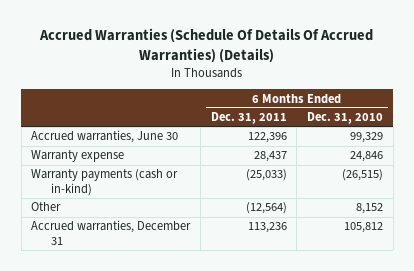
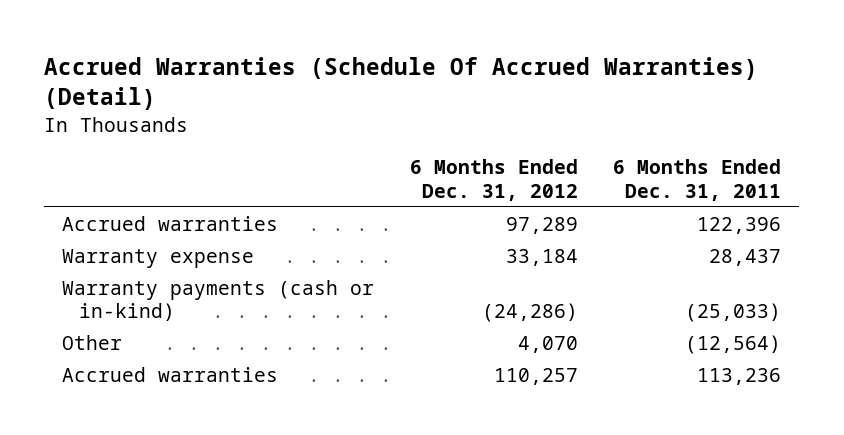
[39,28,374,63] Accrued Warranties (Schedule Of Details Of Accrued Warranties) (Details) -> [44,56,759,111] Accrued Warranties (Schedule Of Accrued Warranties) (Detail)
[306,112,383,125] Dec. 31, 2010 -> none
none -> [409,159,578,201] 6 Months Ended Dec. 31, 2012
[31,130,179,144] Accrued warranties, June 30 -> [62,215,279,231] Accrued warranties
[31,220,192,245] Accrued warranties, December 31 -> [62,366,279,382] Accrued warranties

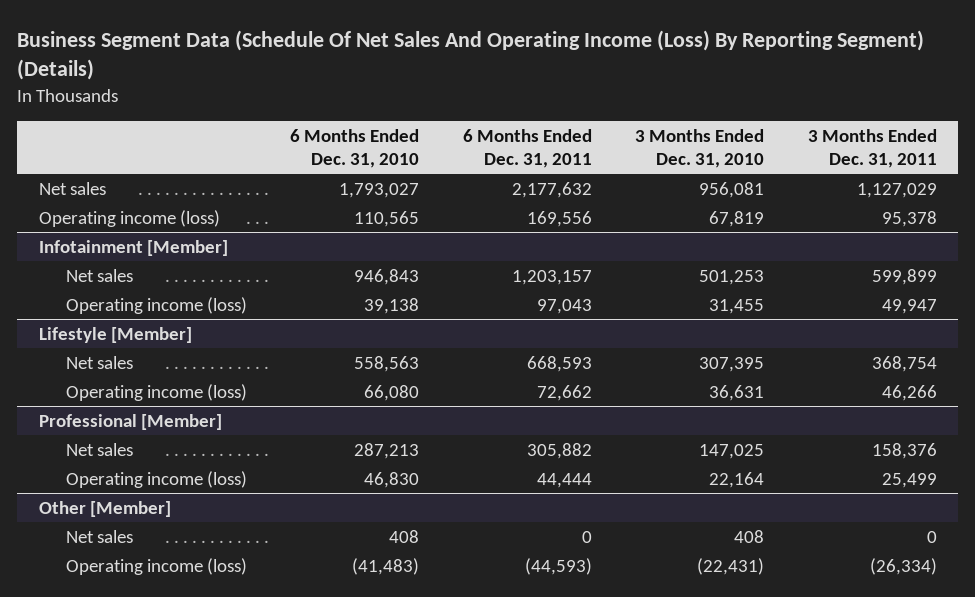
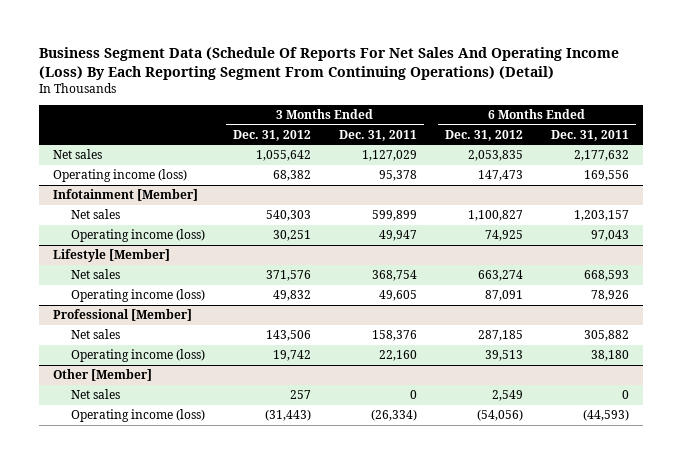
[16,29,924,81] Business Segment Data (Schedule Of Net Sales And Operating Income (Loss) By Reporting Segment) (Details) -> [39,46,620,80] Business Segment Data (Schedule Of Reports For Net Sales And Operating Income (Loss) By Each Reporting Segment From Continuing Operations) (Detail)
[290,128,420,169] 6 Months Ended Dec. 31, 2010 -> none
[635,128,765,169] 3 Months Ended Dec. 31, 2010 -> none
none -> [232,129,311,141] Dec. 31, 2012
none -> [444,129,523,141] Dec. 31, 2012
[536,384,592,401] 72,662 -> [590,290,629,302] 78,926
[881,384,937,401] 46,266 -> [378,290,417,302] 49,605
[536,472,592,488] 44,444 -> [590,350,629,362] 38,180
[881,472,937,488] 25,499 -> [378,350,417,362] 22,160

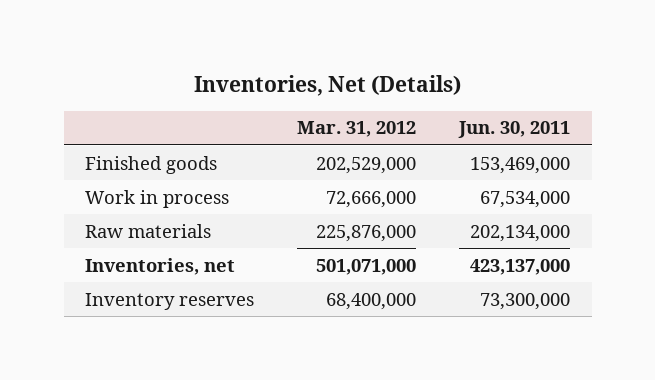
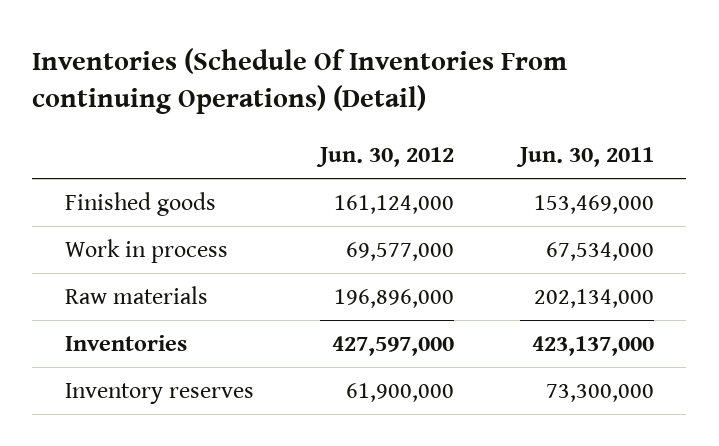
[193,75,461,97] Inventories, Net (Details) -> [32,47,568,114] Inventories (Schedule Of Inventories From continuing Operations) (Detail)
[297,121,417,138] Mar. 31, 2012 -> none
none -> [315,146,454,167] Jun. 30, 2012
[85,257,236,275] Inventories, net -> [65,335,188,352] Inventories

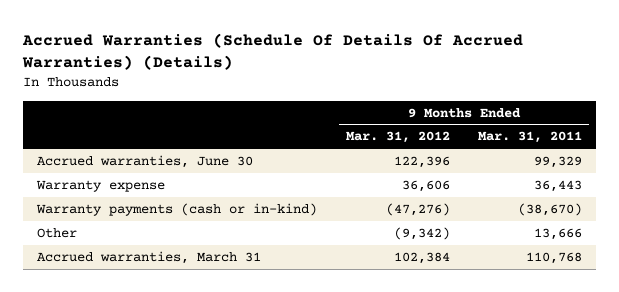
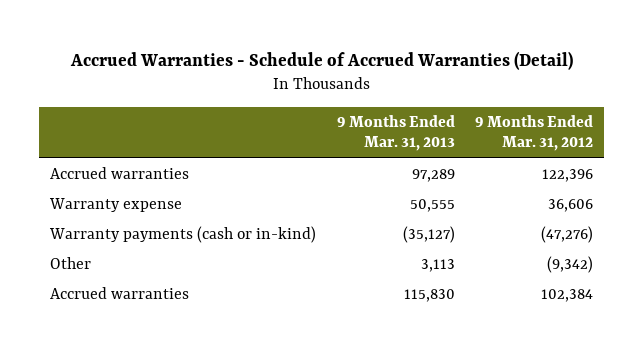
[22,33,524,71] Accrued Warranties (Schedule Of Details Of Accrued Warranties) (Details) -> [69,50,573,70] Accrued Warranties - Schedule of Accrued Warranties (Detail)
[477,131,582,144] Mar. 31, 2011 -> none
none -> [336,114,455,152] 9 Months Ended Mar. 31, 2013
[37,154,254,168] Accrued warranties, June 30 -> [49,167,189,180] Accrued warranties
[37,250,262,264] Accrued warranties, March 31 -> [49,287,189,300] Accrued warranties

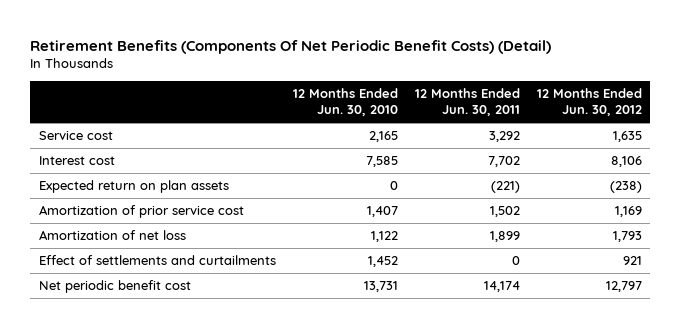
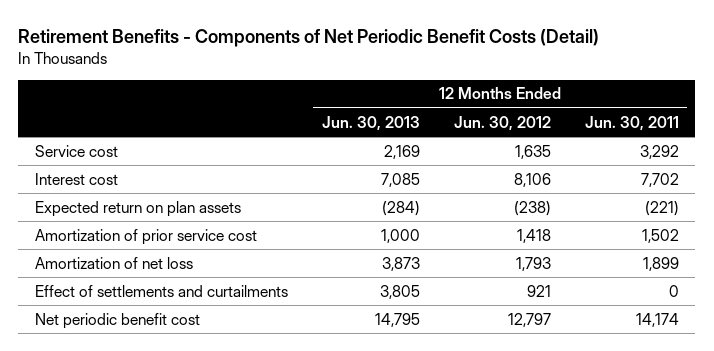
[30,39,552,54] Retirement Benefits (Components Of Net Periodic Benefit Costs) (Detail) -> [18,28,600,47] Retirement Benefits - Components of Net Periodic Benefit Costs (Detail)
[292,88,398,117] 12 Months Ended Jun. 30, 2010 -> none
none -> [321,115,420,131] Jun. 30, 2013
[614,206,642,218] 1,169 -> [516,228,551,243] 1,418

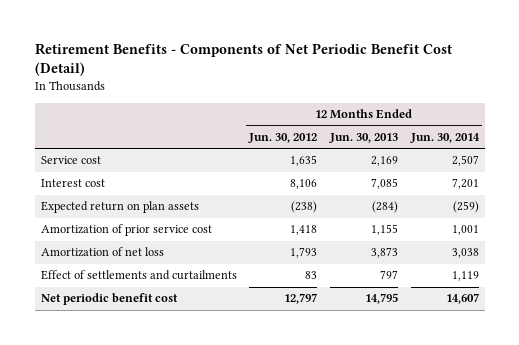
[18,28,600,47] Retirement Benefits - Components of Net Periodic Benefit Costs (Detail) -> [34,42,452,77] Retirement Benefits - Components of Net Periodic Benefit Cost (Detail)
[584,115,679,131] Jun. 30, 2011 -> none
none -> [409,132,480,143] Jun. 30, 2014
[380,228,420,243] 1,000 -> [370,224,398,236] 1,155
[379,284,420,299] 3,805 -> [379,270,398,280] 797
[526,284,551,297] 921 -> [305,271,318,280] 83

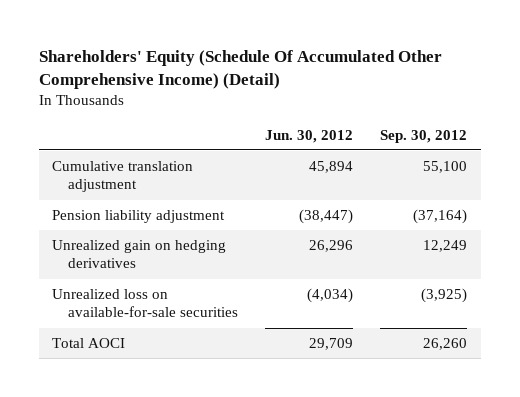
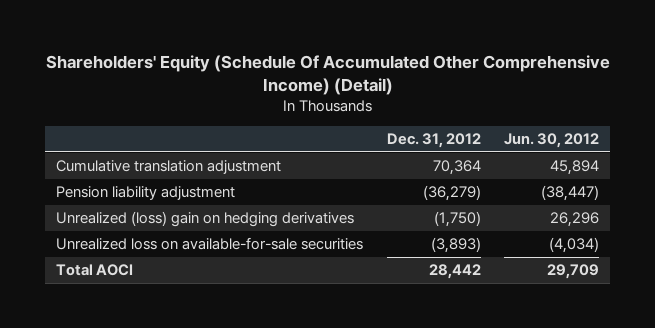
[380,129,468,143] Sep. 30, 2012 -> none
none -> [386,133,481,149] Dec. 31, 2012
[52,239,227,269] Unrealized gain on hedging derivatives -> [56,211,355,228] Unrealized (loss) gain on hedging derivatives

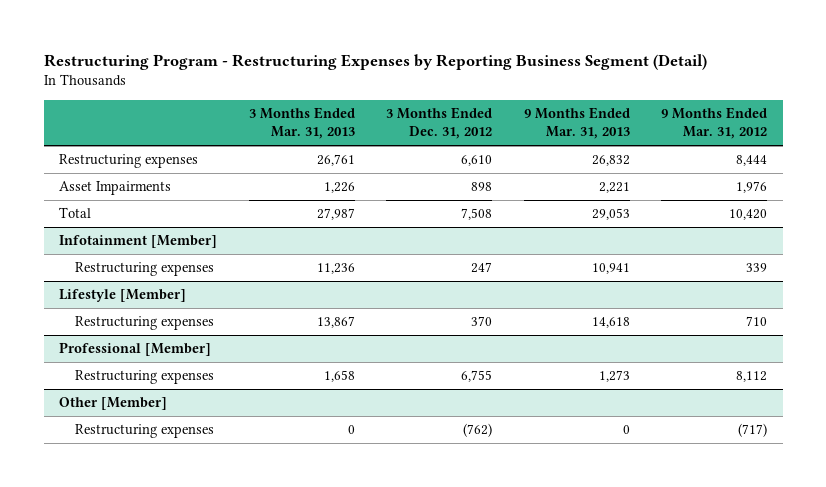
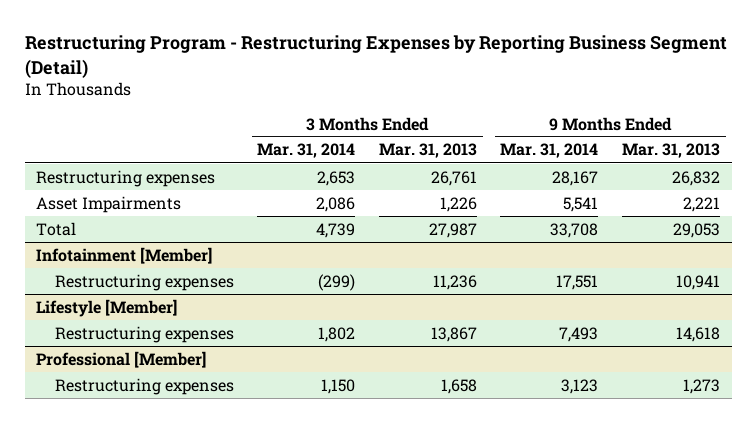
[386,107,493,140] 3 Months Ended Dec. 31, 2012 -> none
[660,107,767,140] 9 Months Ended Mar. 31, 2012 -> none
none -> [257,143,356,159] Mar. 31, 2014
none -> [500,143,599,159] Mar. 31, 2014
[59,397,168,411] Other [Member] -> none
[74,424,214,439] Restructuring expenses -> none

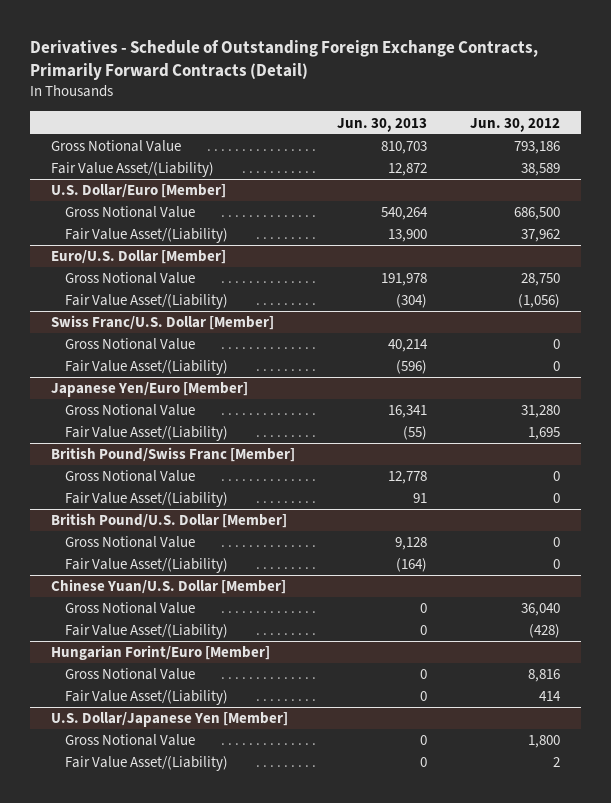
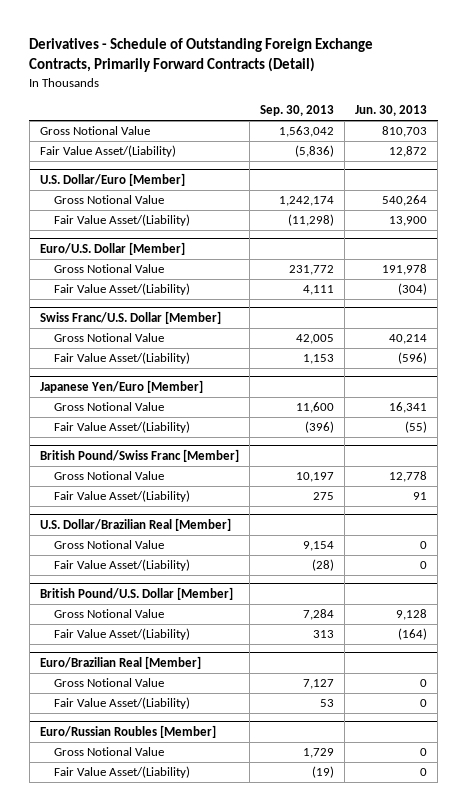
[469,117,560,132] Jun. 30, 2012 -> none
none -> [260,105,335,117] Sep. 30, 2013
none -> [40,517,232,531] U.S. Dollar/Brazilian Real [Member]
none -> [54,540,165,550] Gross Notional Value
none -> [54,559,191,572] Fair Value Asset/(Liability)
[50,579,286,595] Chinese Yuan/U.S. Dollar [Member] -> none
[65,602,196,615] Gross Notional Value -> none
[65,624,229,640] Fair Value Asset/(Liability) -> none
[50,645,270,661] Hungarian Forint/Euro [Member] -> none
none -> [40,655,202,669] Euro/Brazilian Real [Member]
[50,712,288,728] U.S. Dollar/Japanese Yen [Member] -> none
none -> [40,724,217,738] Euro/Russian Roubles [Member]

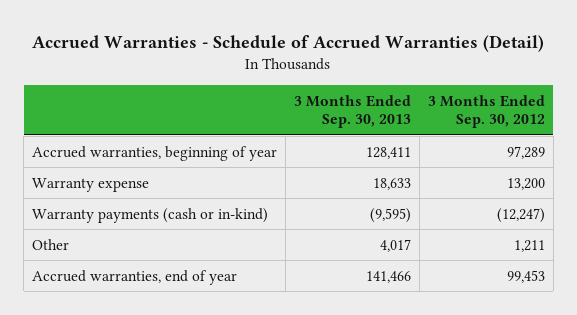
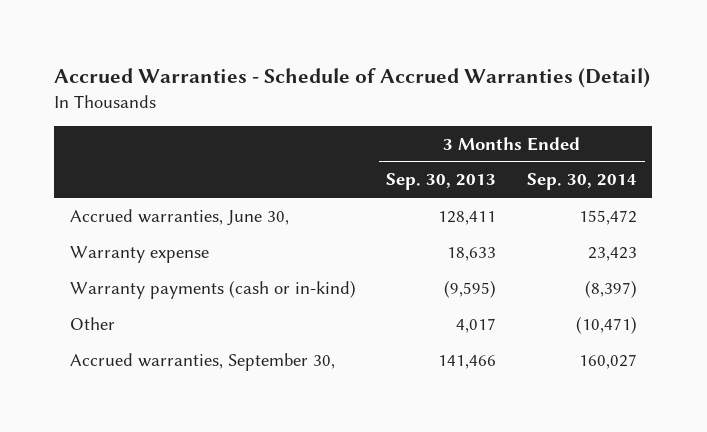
[427,94,545,129] 3 Months Ended Sep. 30, 2012 -> none
none -> [527,173,638,191] Sep. 30, 2014
[32,145,278,161] Accrued warranties, beginning of year -> [69,208,289,226] Accrued warranties, June 30,
[32,269,238,285] Accrued warranties, end of year -> [69,352,335,371] Accrued warranties, September 30,

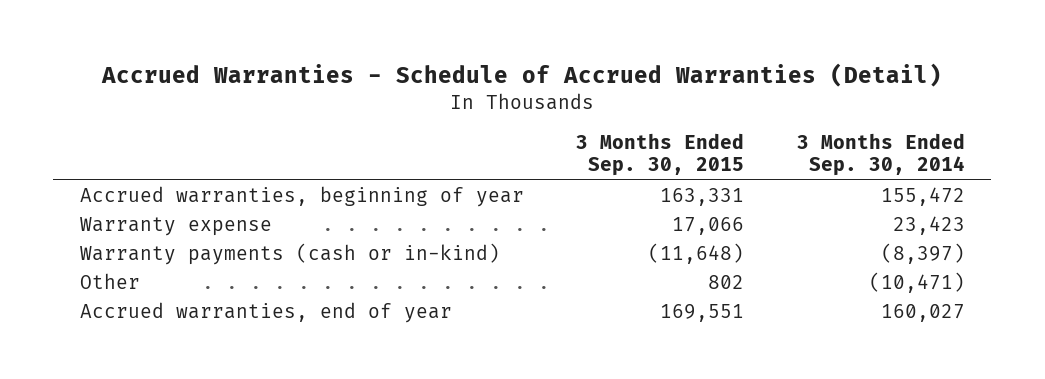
[386,173,497,191] Sep. 30, 2013 -> none
none -> [576,132,745,177] 3 Months Ended Sep. 30, 2015
[69,208,289,226] Accrued warranties, June 30, -> [79,186,524,208] Accrued warranties, beginning of year
[69,352,335,371] Accrued warranties, September 30, -> [79,302,452,324] Accrued warranties, end of year

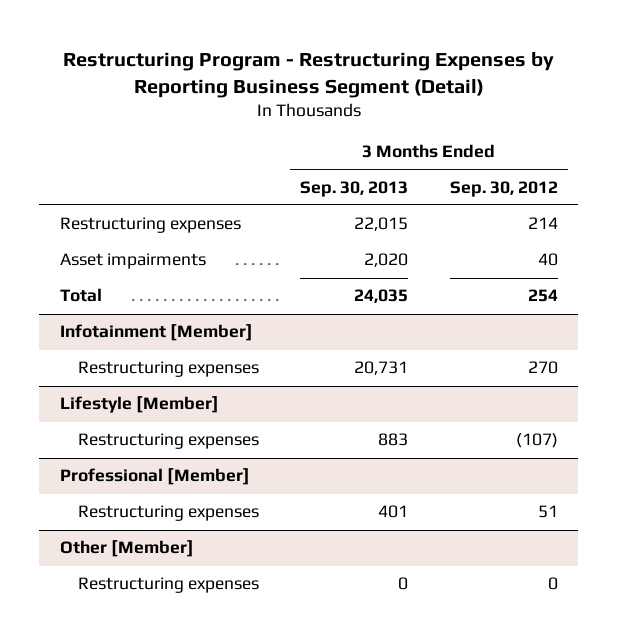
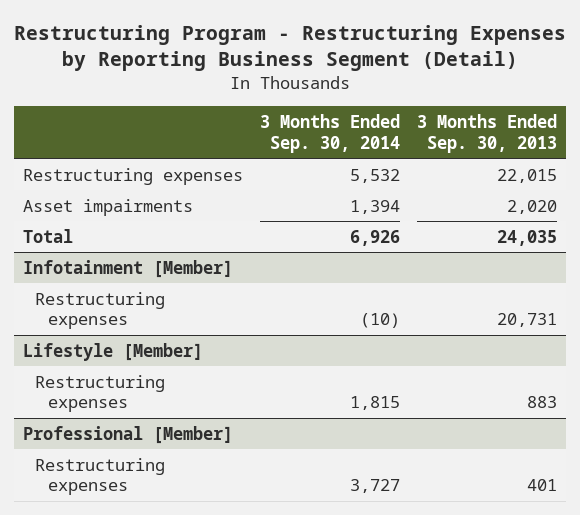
[449,180,558,197] Sep. 30, 2012 -> none
none -> [260,114,401,153] 3 Months Ended Sep. 30, 2014
[60,540,195,558] Other [Member] -> none
[77,577,259,594] Restructuring expenses -> none

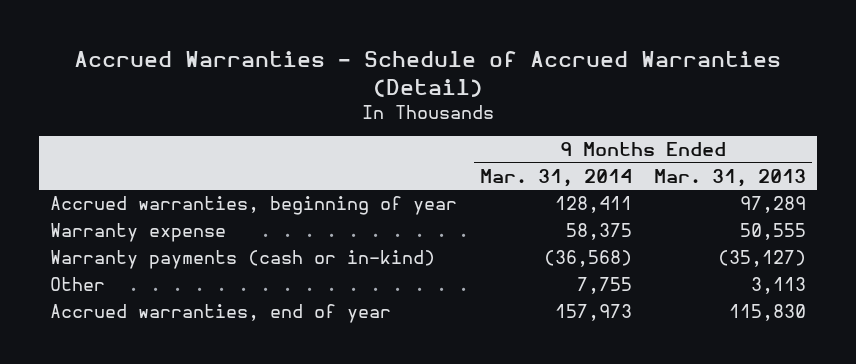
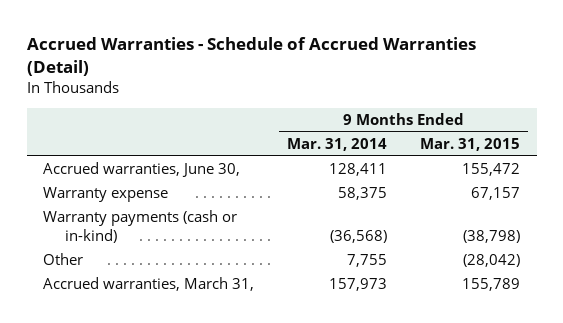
[653,168,806,187] Mar. 31, 2013 -> none
none -> [420,138,521,152] Mar. 31, 2015
[50,196,458,216] Accrued warranties, beginning of year -> [43,162,241,178] Accrued warranties, June 30,
[50,304,392,324] Accrued warranties, end of year -> [43,277,255,292] Accrued warranties, March 31,

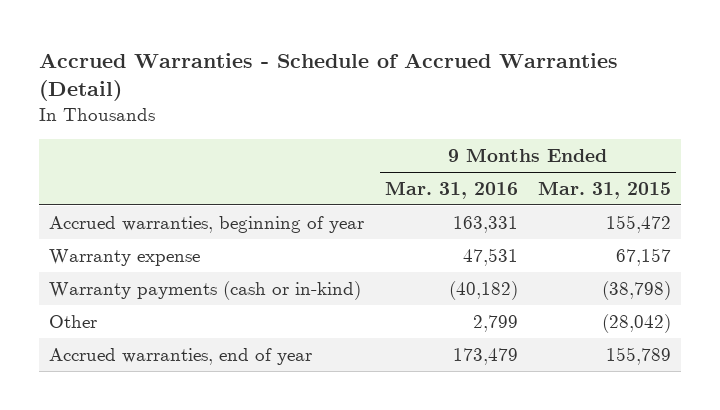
[287,138,388,152] Mar. 31, 2014 -> none
none -> [384,180,518,199] Mar. 31, 2016
[43,162,241,178] Accrued warranties, June 30, -> [49,215,365,233] Accrued warranties, beginning of year
[43,277,255,292] Accrued warranties, March 31, -> [49,347,313,365] Accrued warranties, end of year

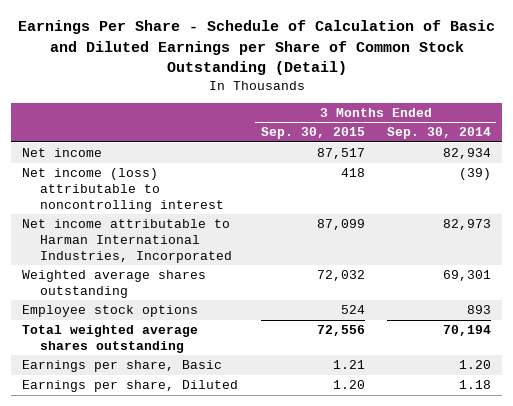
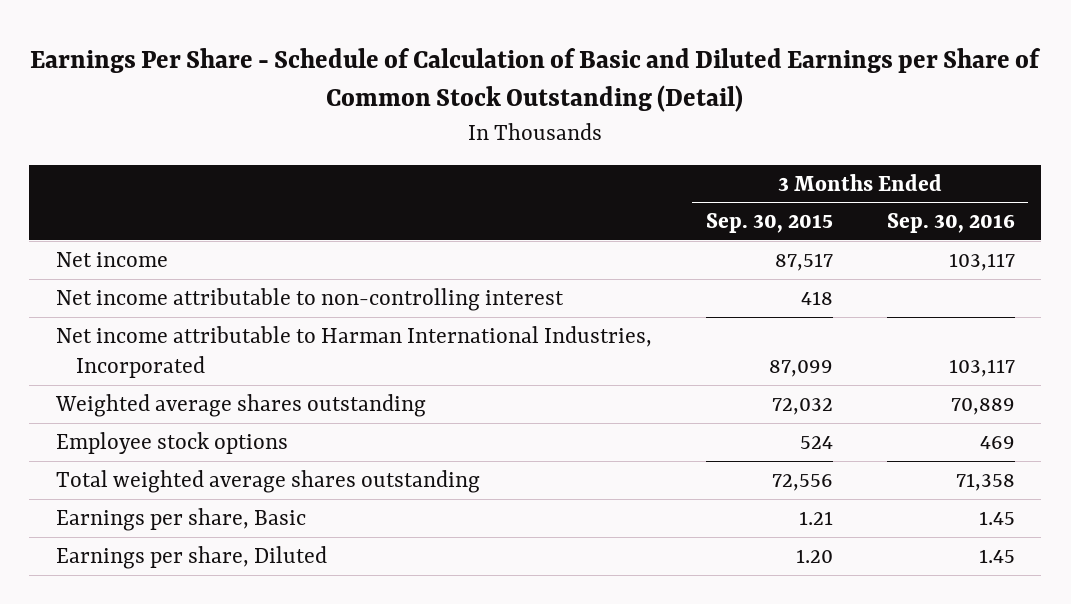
[386,127,491,140] Sep. 30, 2014 -> none
none -> [886,213,1015,234] Sep. 30, 2016
[22,168,225,212] Net income (loss) attributable to noncontrolling interest -> [56,287,565,311] Net income attributable to non-controlling interest

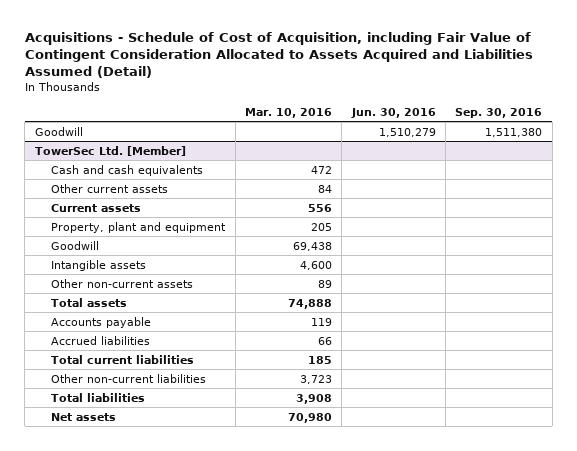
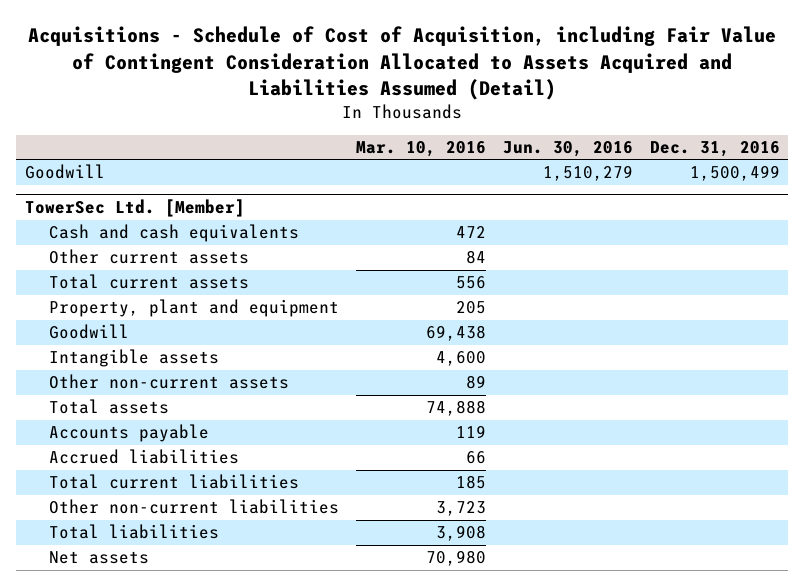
[455,107,543,118] Sep. 30, 2016 -> none
none -> [649,140,780,157] Dec. 31, 2016
[51,203,142,212] Current assets -> [48,274,249,290] Total current assets

